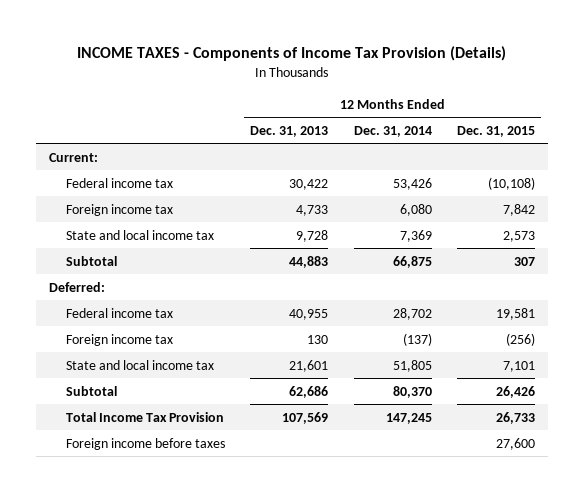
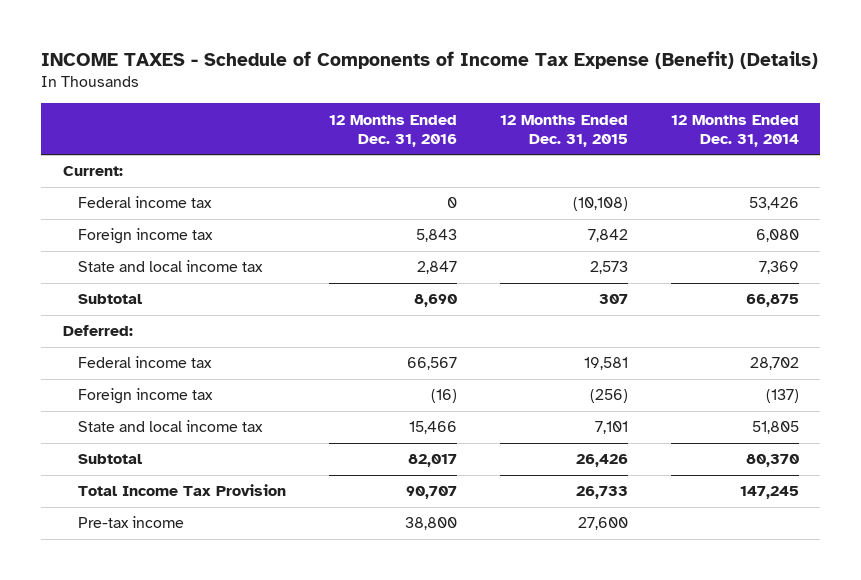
[76,45,506,61] INCOME TAXES - Components of Income Tax Provision (Details) -> [41,50,819,69] INCOME TAXES - Schedule of Components of Income Tax Expense (Benefit) (Details)
[250,125,329,137] Dec. 31, 2013 -> none
none -> [328,114,457,147] 12 Months Ended Dec. 31, 2016
[66,437,226,450] Foreign income before taxes -> [77,516,184,529] Pre-tax income

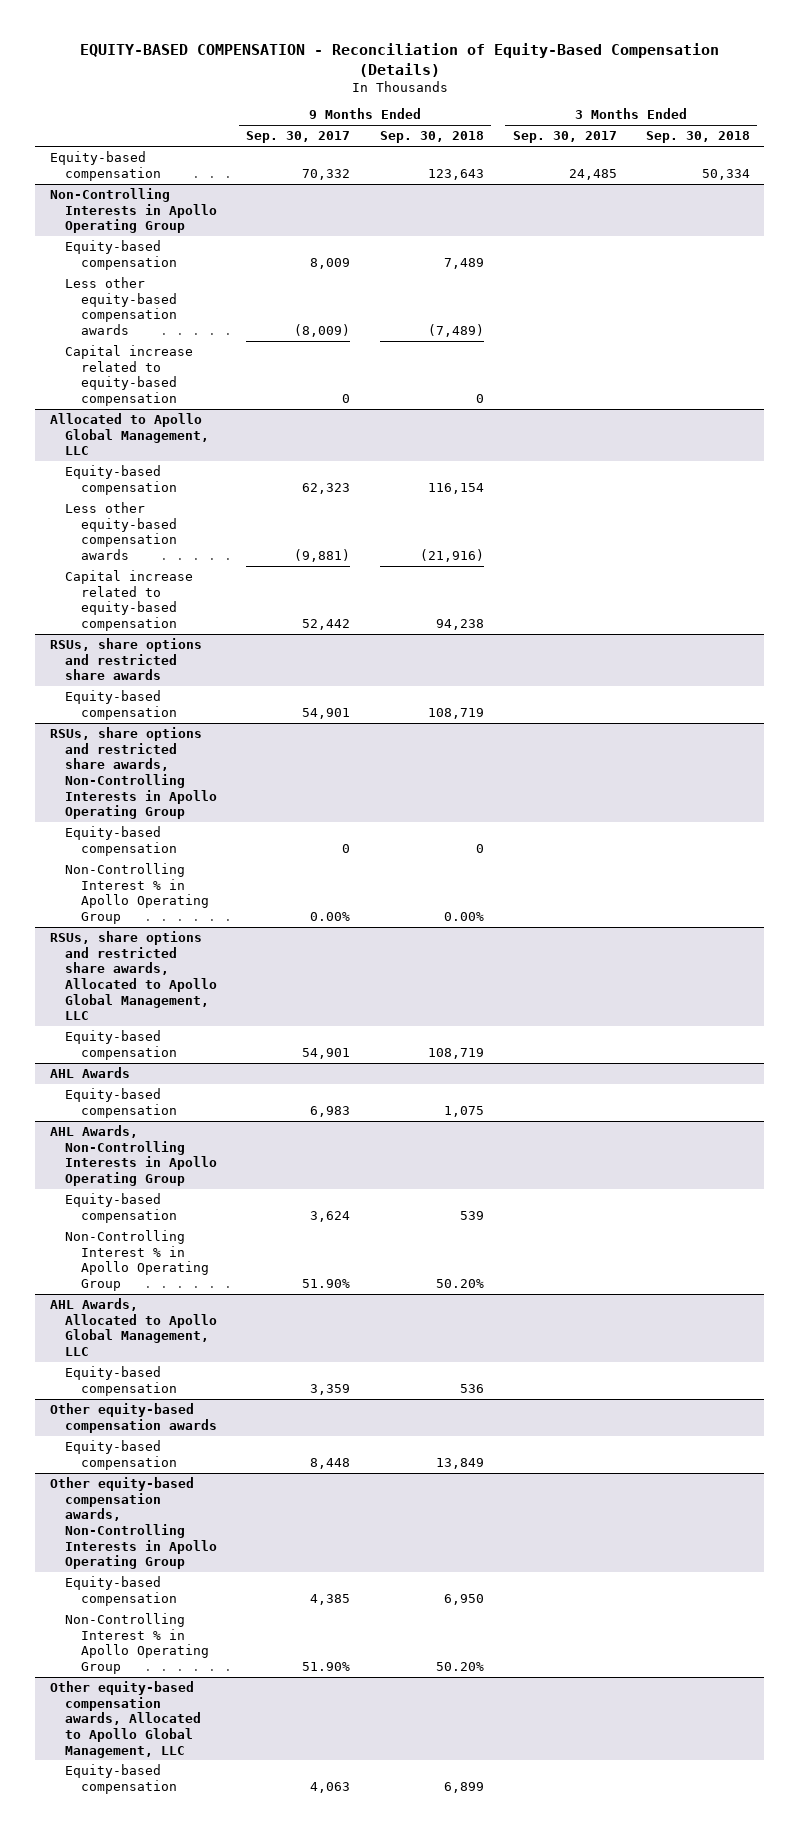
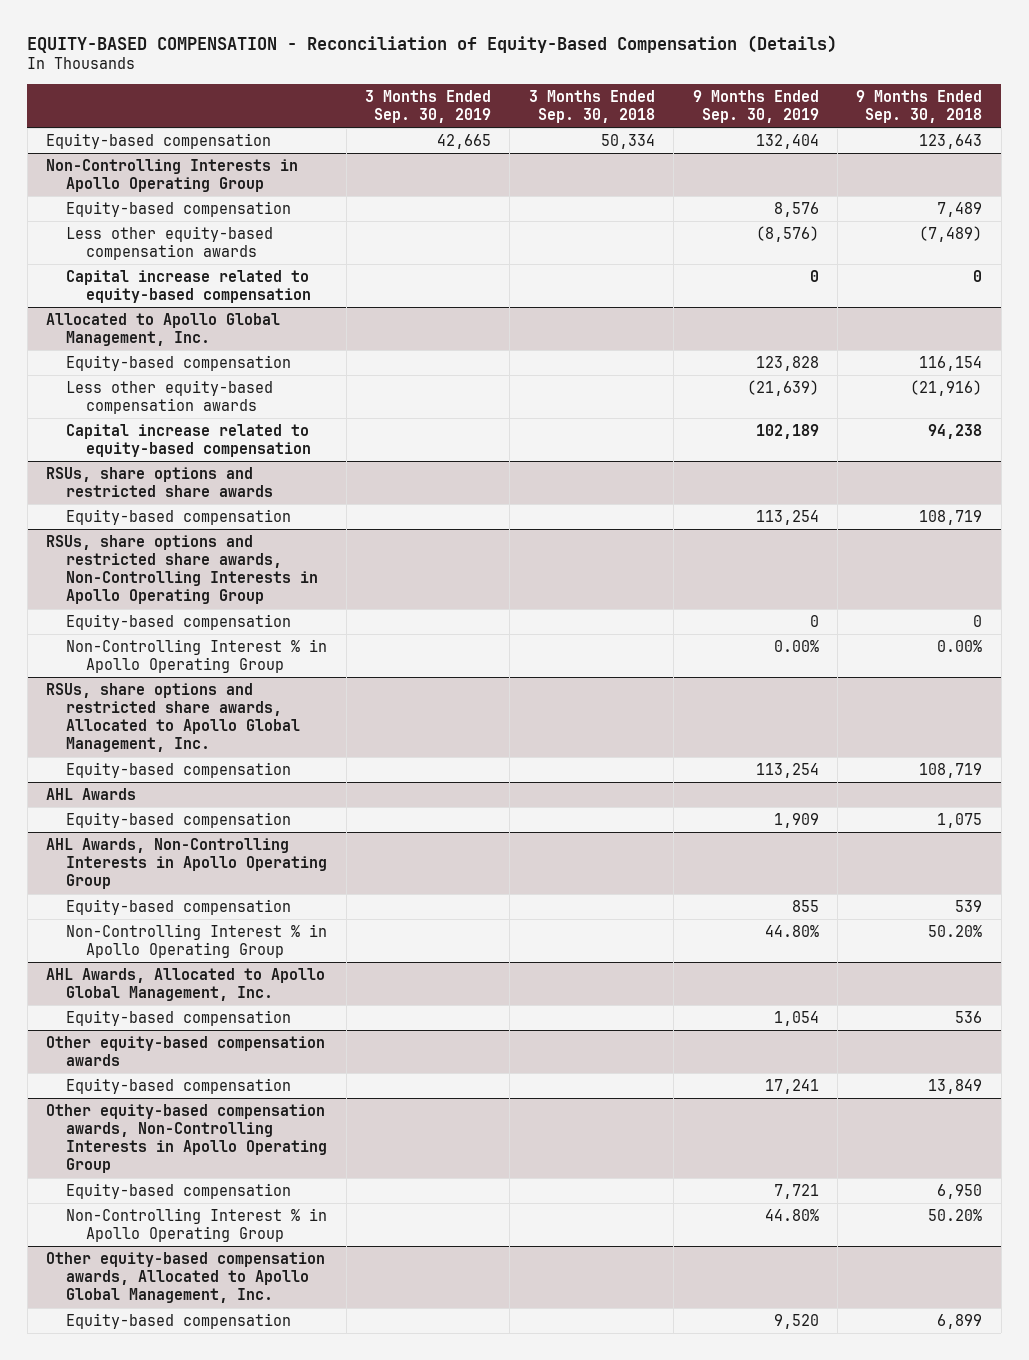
[246,131,351,144] Sep. 30, 2017 -> none
[512,131,617,144] Sep. 30, 2017 -> none
none -> [364,89,491,123] 3 Months Ended Sep. 30, 2019
none -> [692,89,819,123] 9 Months Ended Sep. 30, 2019
[50,413,210,456] Allocated to Apollo Global Management, LLC -> [46,312,281,347] Allocated to Apollo Global Management, Inc.
[50,931,218,1021] RSUs, share options and restricted share awards, Allocated to Apollo Global Management, LLC -> [46,682,301,753] RSUs, share options and restricted share awards, Allocated to Apollo Global Management, Inc.
[50,1298,218,1356] AHL Awards, Allocated to Apollo Global Management, LLC -> [46,967,326,1002] AHL Awards, Allocated to Apollo Global Management, Inc.
[50,1681,202,1758] Other equity-based compensation awards, Allocated to Apollo Global Management, LLC -> [46,1251,326,1304] Other equity-based compensation awards, Allocated to Apollo Global Management, Inc.

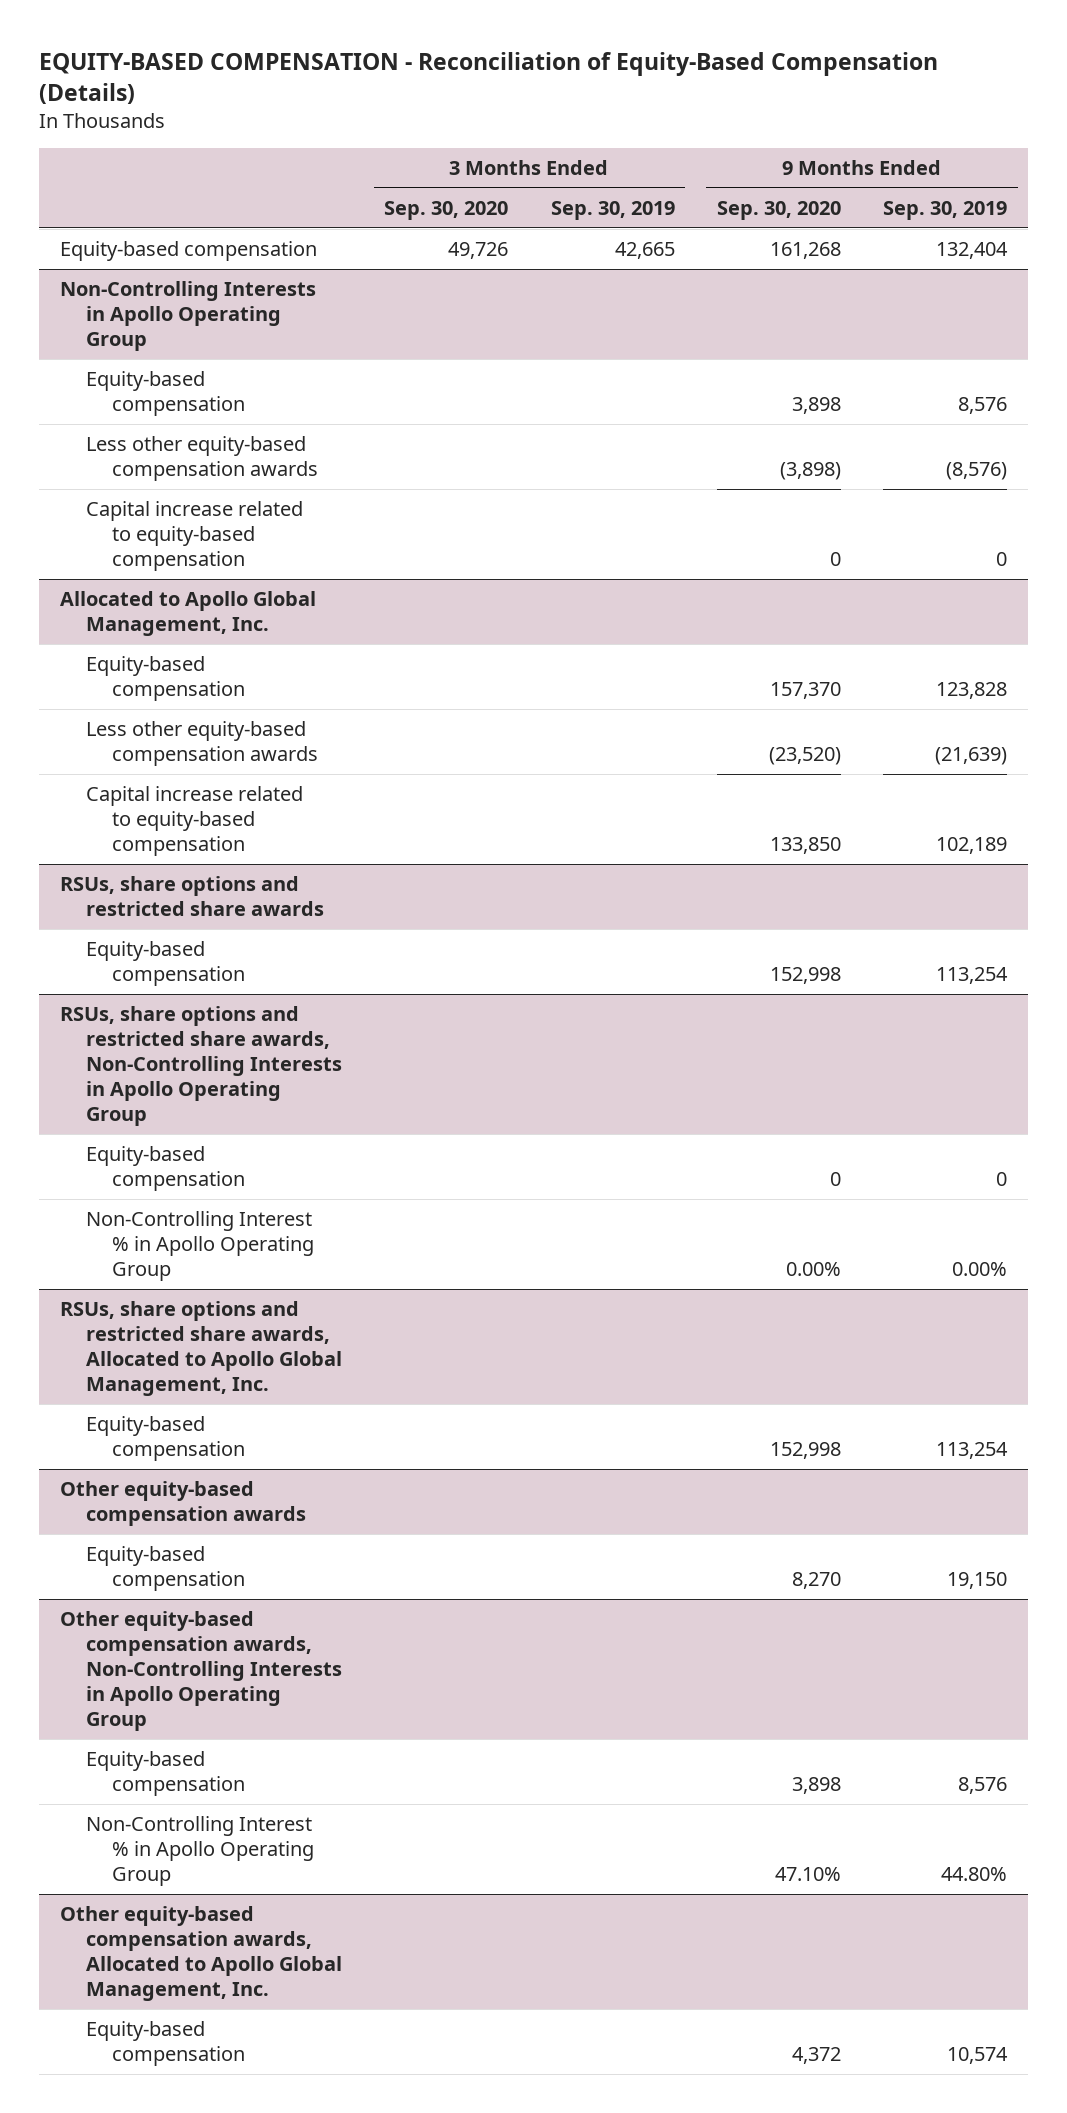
[528,89,655,123] 3 Months Ended Sep. 30, 2018 -> none
[856,89,983,123] 9 Months Ended Sep. 30, 2018 -> none
none -> [384,200,509,220] Sep. 30, 2020
none -> [716,200,841,220] Sep. 30, 2020
[46,787,137,800] AHL Awards -> none
[66,811,292,828] Equity-based compensation -> none
[46,837,328,890] AHL Awards, Non-Controlling Interests in Apollo Operating Group -> none
[66,898,292,915] Equity-based compensation -> none
[66,923,328,959] Non-Controlling Interest % in Apollo Operating Group -> none
[46,967,326,1002] AHL Awards, Allocated to Apollo Global Management, Inc. -> none
[66,1009,292,1026] Equity-based compensation -> none
[764,1078,819,1094] 17,241 -> [947,1572,1008,1590] 19,150
[773,1183,819,1199] 7,721 -> [958,1777,1008,1795] 8,576
[773,1313,819,1329] 9,520 -> [947,2047,1009,2065] 10,574

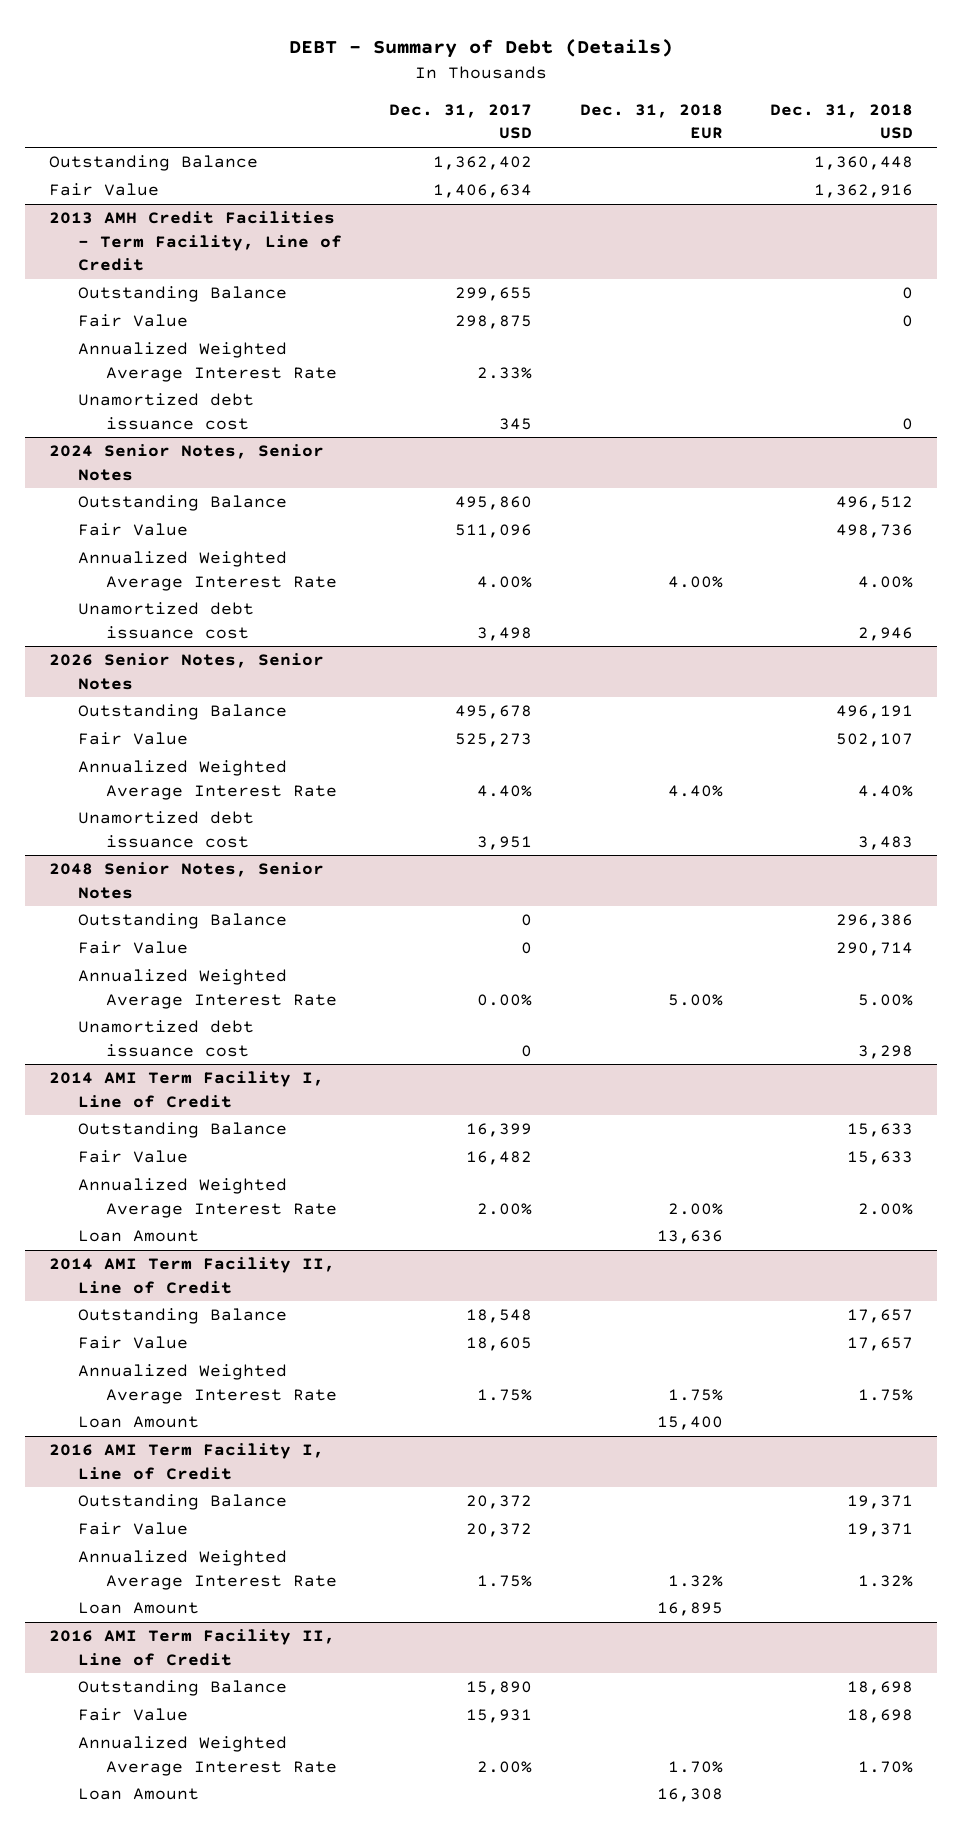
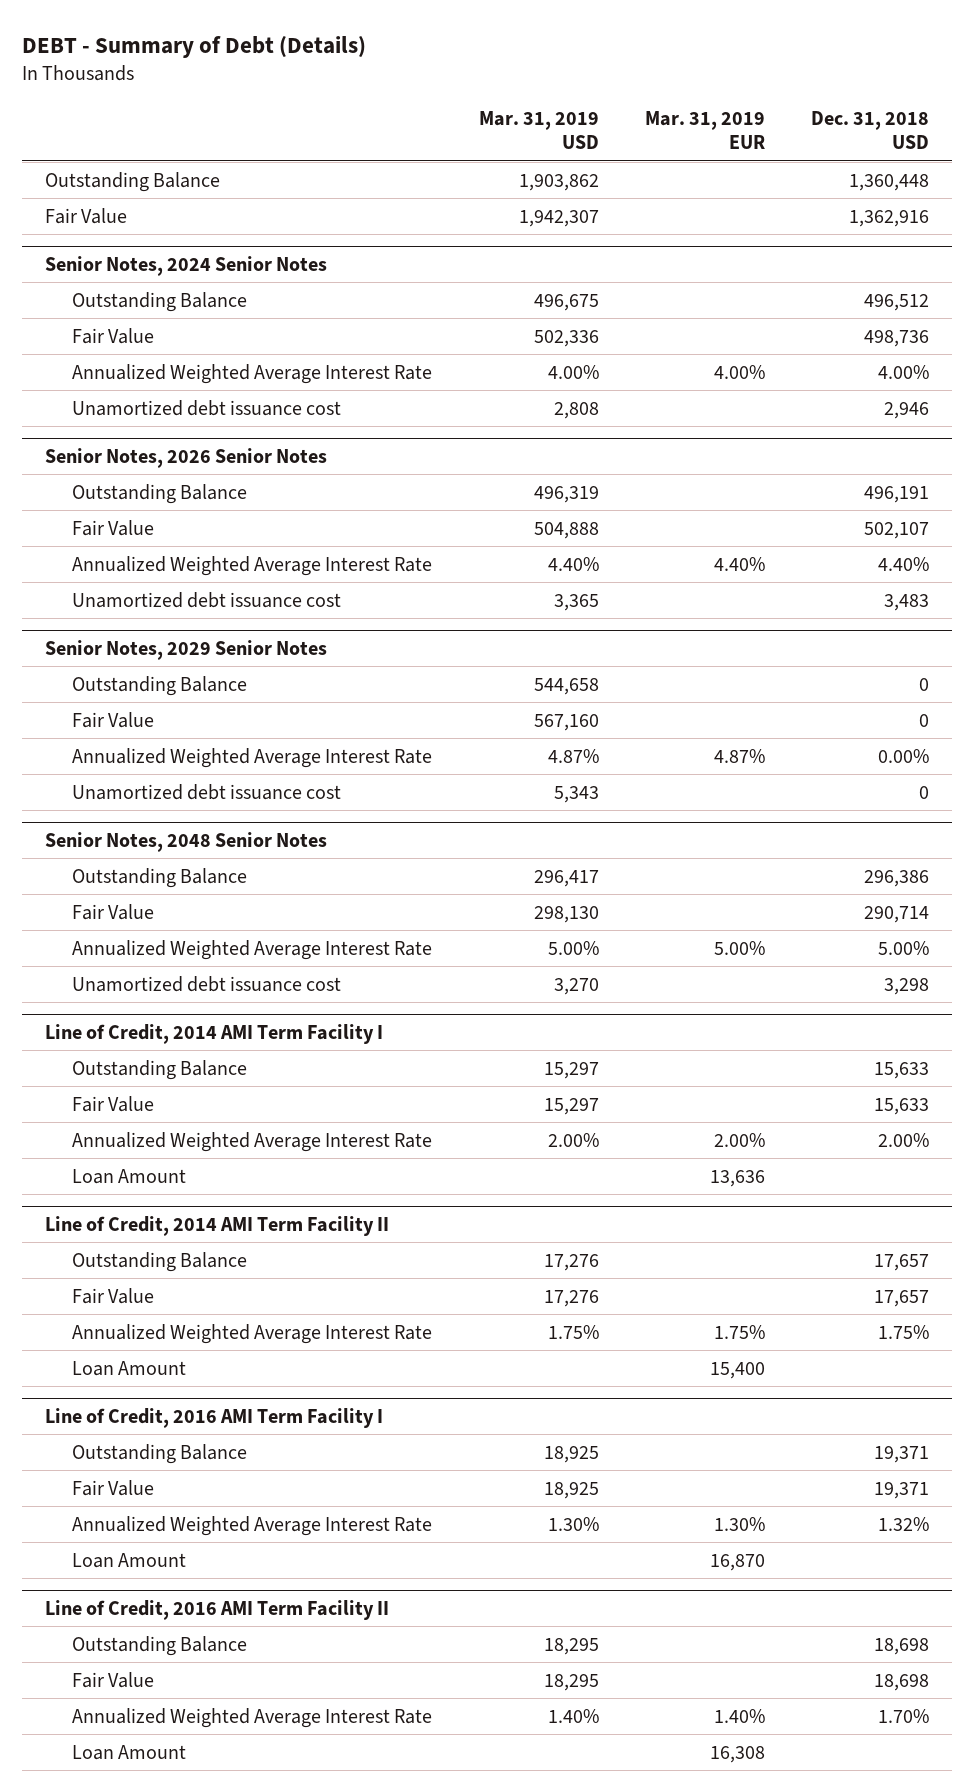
[389,104,533,140] Dec. 31, 2017 USD -> none
[579,104,723,140] Dec. 31, 2018 EUR -> none
none -> [478,110,599,150] Mar. 31, 2019 USD
none -> [644,110,765,150] Mar. 31, 2019 EUR
[49,211,342,271] 2013 AMH Credit Facilities - Term Facility, Line of Credit -> none
[77,286,287,303] Outstanding Balance -> none
[77,314,188,328] Fair Value -> none
[77,342,337,382] Annualized Weighted Average Interest Rate -> none
[77,393,254,430] Unamortized debt issuance cost -> none
[49,444,325,481] 2024 Senior Notes, Senior Notes -> [45,255,328,276] Senior Notes, 2024 Senior Notes
[49,653,325,690] 2026 Senior Notes, Senior Notes -> [45,447,328,468] Senior Notes, 2026 Senior Notes
none -> [45,639,328,660] Senior Notes, 2029 Senior Notes
none -> [72,675,248,696] Outstanding Balance
none -> [72,711,155,728] Fair Value
none -> [72,747,433,768] Annualized Weighted Average Interest Rate
none -> [72,783,342,800] Unamortized debt issuance cost
[49,862,325,899] 2048 Senior Notes, Senior Notes -> [45,831,328,852] Senior Notes, 2048 Senior Notes
[49,1071,325,1108] 2014 AMI Term Facility I, Line of Credit -> [45,1023,384,1044] Line of Credit, 2014 AMI Term Facility I
[49,1257,336,1294] 2014 AMI Term Facility II, Line of Credit -> [45,1215,390,1236] Line of Credit, 2014 AMI Term Facility II
[49,1443,325,1480] 2016 AMI Term Facility I, Line of Credit -> [45,1407,384,1428] Line of Credit, 2016 AMI Term Facility I
[49,1629,336,1666] 2016 AMI Term Facility II, Line of Credit -> [45,1599,390,1620] Line of Credit, 2016 AMI Term Facility II

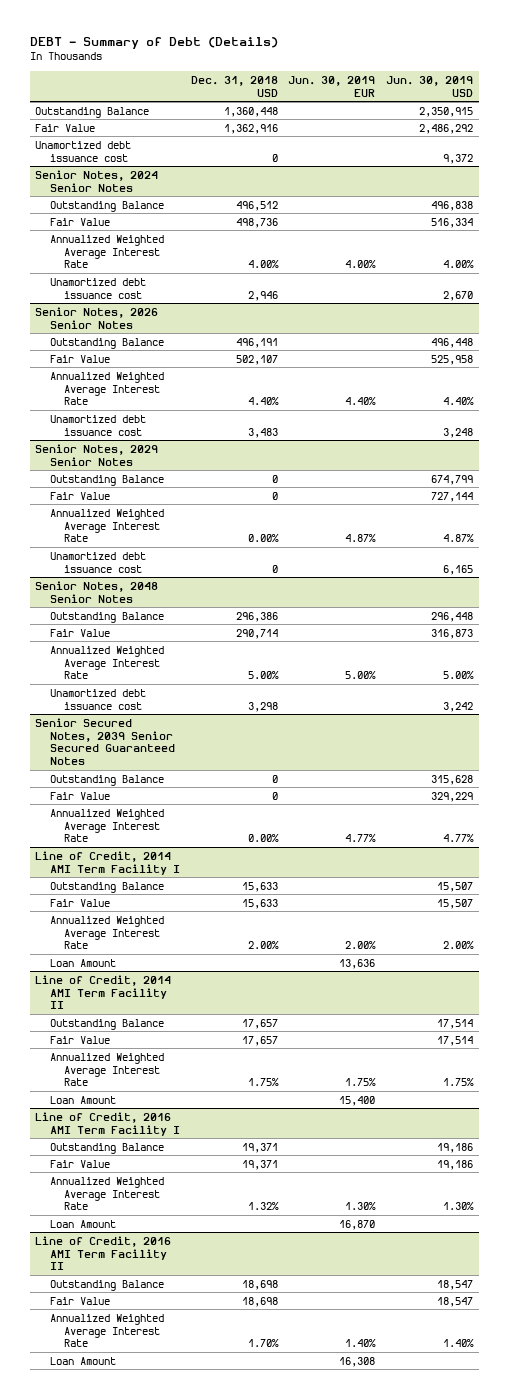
[478,110,599,150] Mar. 31, 2019 USD -> none
[644,110,765,150] Mar. 31, 2019 EUR -> none
none -> [288,75,376,97] Jun. 30, 2019 EUR
none -> [386,75,474,97] Jun. 30, 2019 USD
none -> [35,140,132,162] Unamortized debt issuance cost
none -> [35,717,175,766] Senior Secured Notes, 2039 Senior Secured Guaranteed Notes
none -> [49,774,164,786] Outstanding Balance
none -> [49,791,110,800] Fair Value
none -> [49,808,164,843] Annualized Weighted Average Interest Rate

